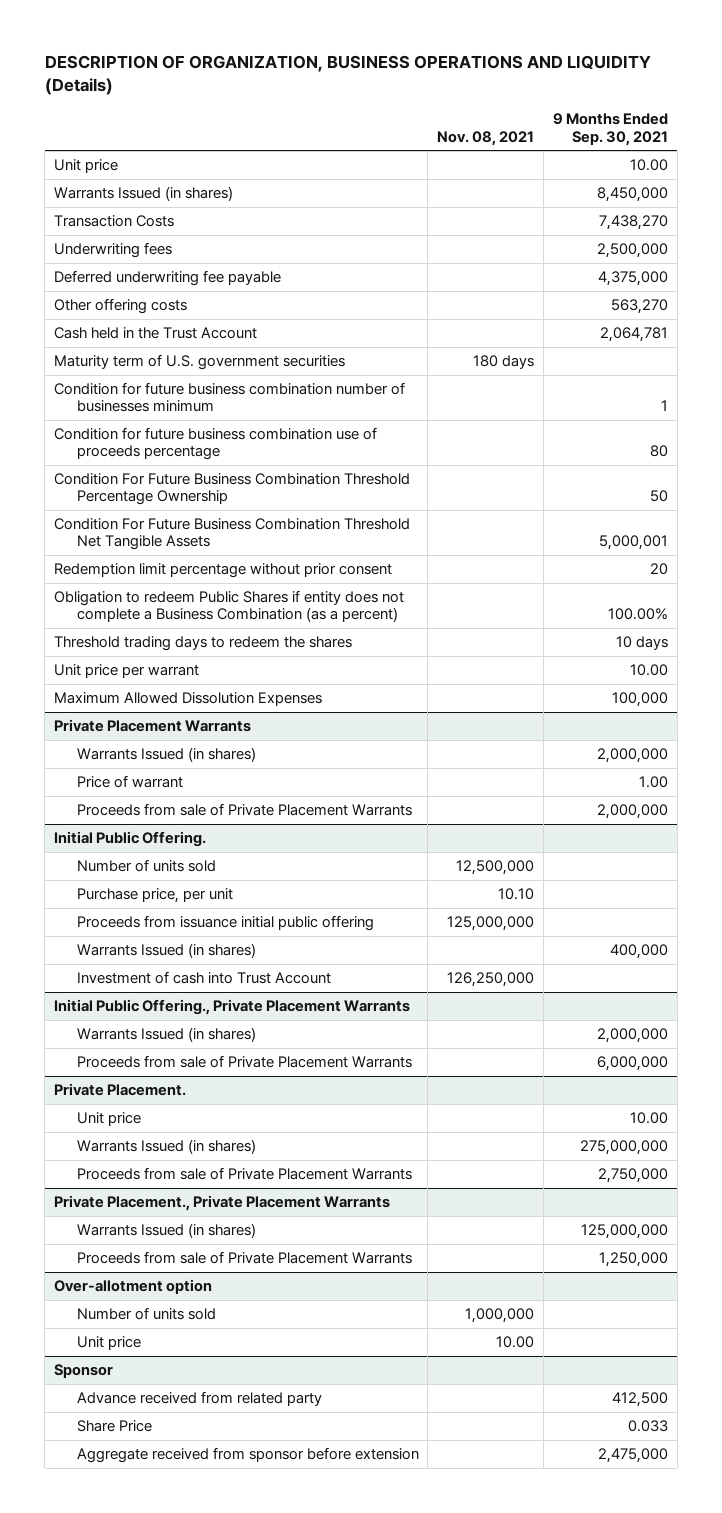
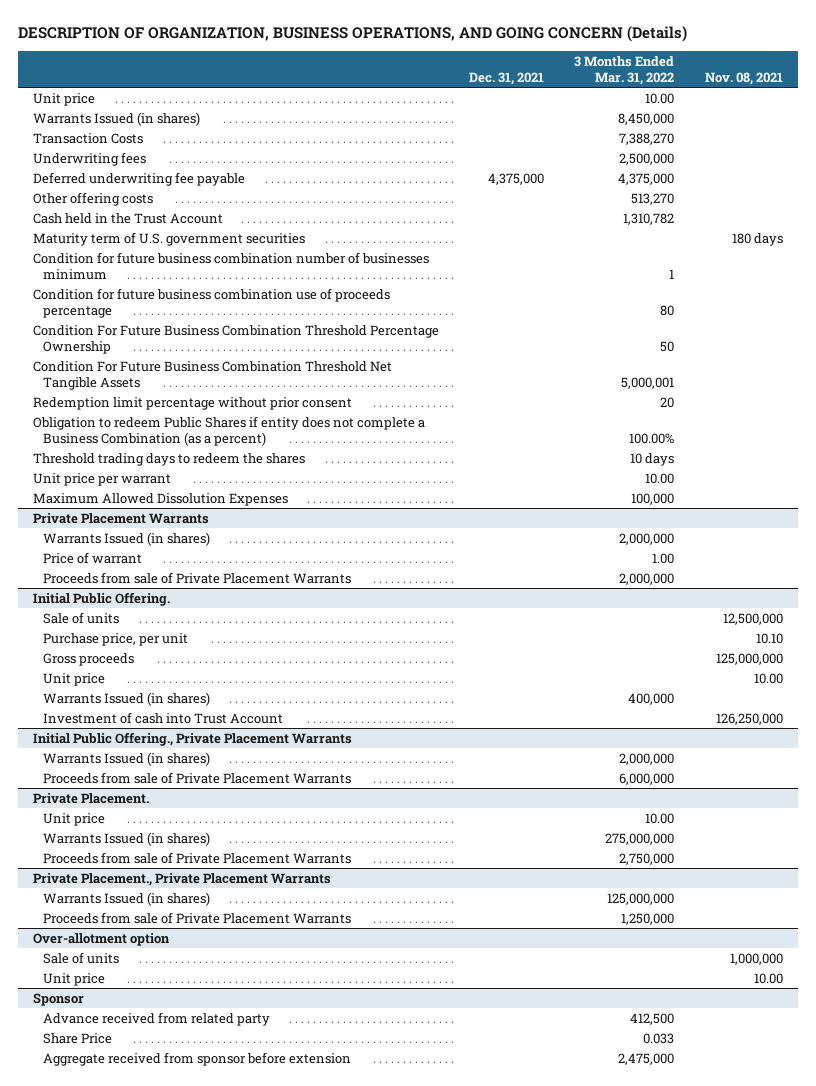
[44,54,651,95] DESCRIPTION OF ORGANIZATION, BUSINESS OPERATIONS AND LIQUIDITY (Details) -> [17,26,687,43] DESCRIPTION OF ORGANIZATION, BUSINESS OPERATIONS, AND GOING CONCERN (Details)
[552,113,668,146] 9 Months Ended Sep. 30, 2021 -> none
none -> [469,72,545,86] Dec. 31, 2021
none -> [574,55,675,86] 3 Months Ended Mar. 31, 2022
[76,859,216,873] Number of units sold -> [43,611,120,624] Sale of units
[76,915,374,932] Proceeds from issuance initial public offering -> [43,652,135,666] Gross proceeds
none -> [43,672,106,686] Unit price
[76,1307,216,1321] Number of units sold -> [43,951,120,964] Sale of units

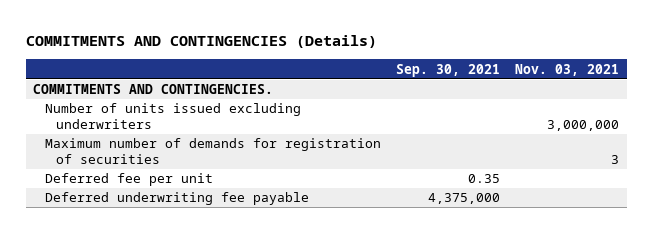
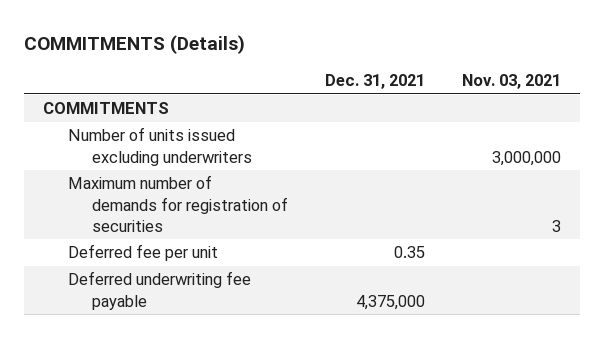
[25,35,377,49] COMMITMENTS AND CONTINGENCIES (Details) -> [24,35,246,55] COMMITMENTS (Details)
[395,63,500,77] Sep. 30, 2021 -> none
none -> [325,73,426,89] Dec. 31, 2021
[33,84,274,95] COMMITMENTS AND CONTINGENCIES. -> [42,102,169,115] COMMITMENTS

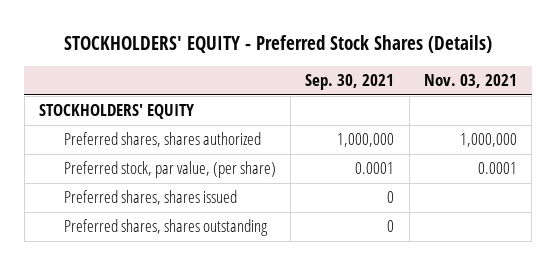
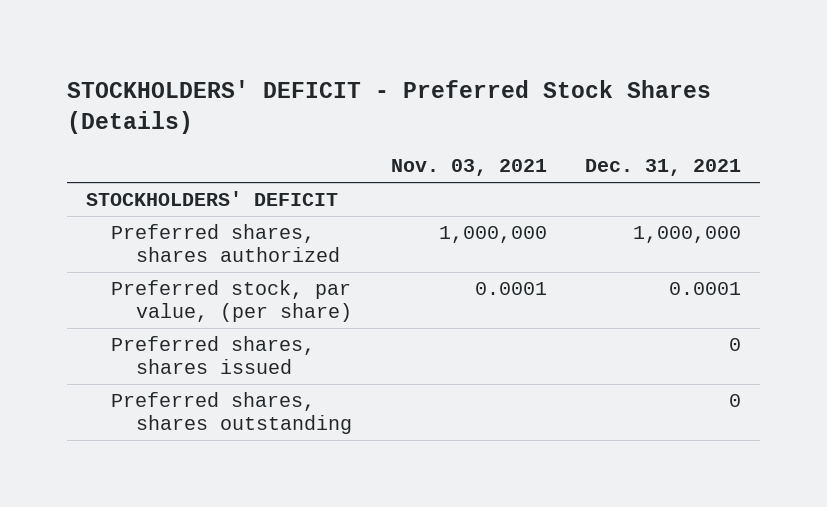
[64,34,493,53] STOCKHOLDERS' EQUITY - Preferred Stock Shares (Details) -> [67,80,712,135] STOCKHOLDERS' DEFICIT - Preferred Stock Shares (Details)
[305,74,395,91] Sep. 30, 2021 -> none
none -> [585,159,742,177] Dec. 31, 2021
[39,104,195,120] STOCKHOLDERS' EQUITY -> [86,190,339,206] STOCKHOLDERS' DEFICIT

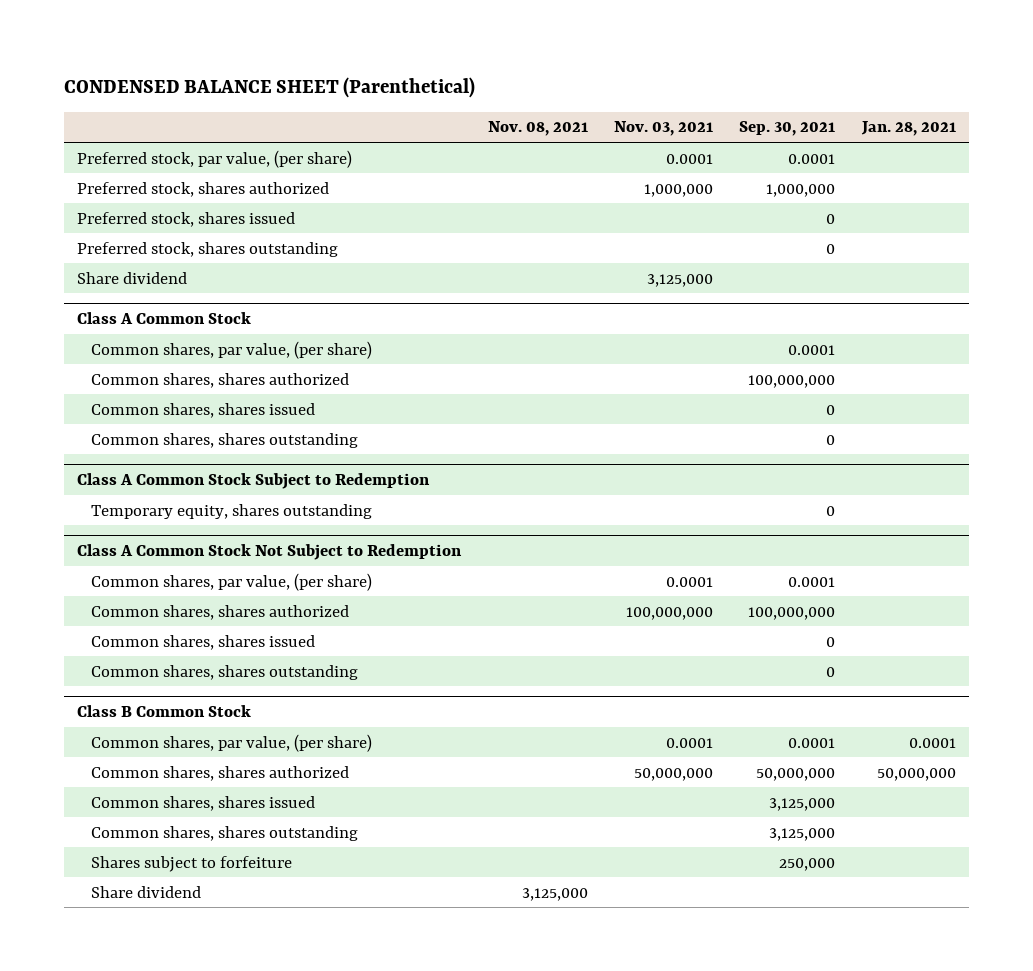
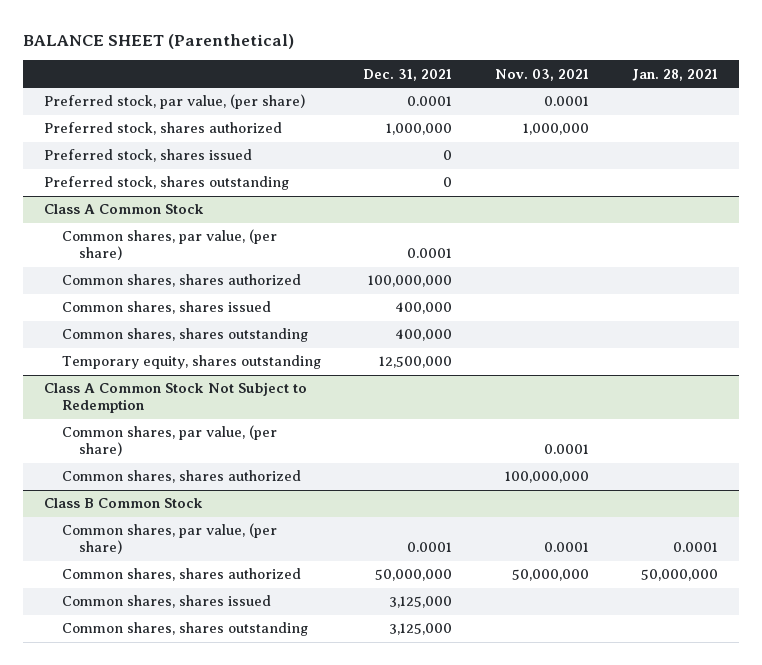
[64,77,476,99] CONDENSED BALANCE SHEET (Parenthetical) -> [23,33,295,49] BALANCE SHEET (Parenthetical)
[487,121,588,137] Nov. 08, 2021 -> none
[739,121,836,137] Sep. 30, 2021 -> none
none -> [363,68,453,81] Dec. 31, 2021
[77,271,188,284] Share dividend -> none
[77,473,431,490] Class A Common Stock Subject to Redemption -> none
[90,503,372,519] Temporary equity, shares outstanding -> none
none -> [61,355,321,370] Temporary equity, shares outstanding
[90,634,315,650] Common shares, shares issued -> none
[90,664,358,680] Common shares, shares outstanding -> none
[90,855,292,872] Shares subject to forfeiture -> none
[90,885,201,898] Share dividend -> none

